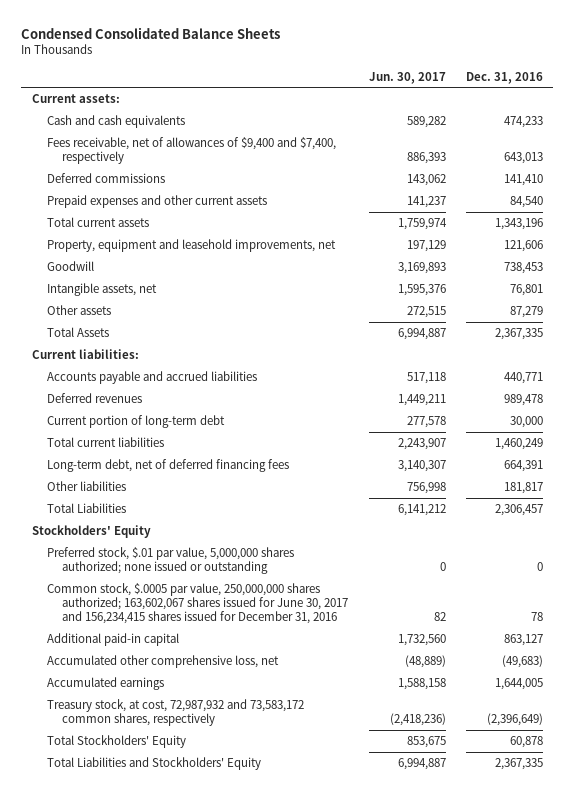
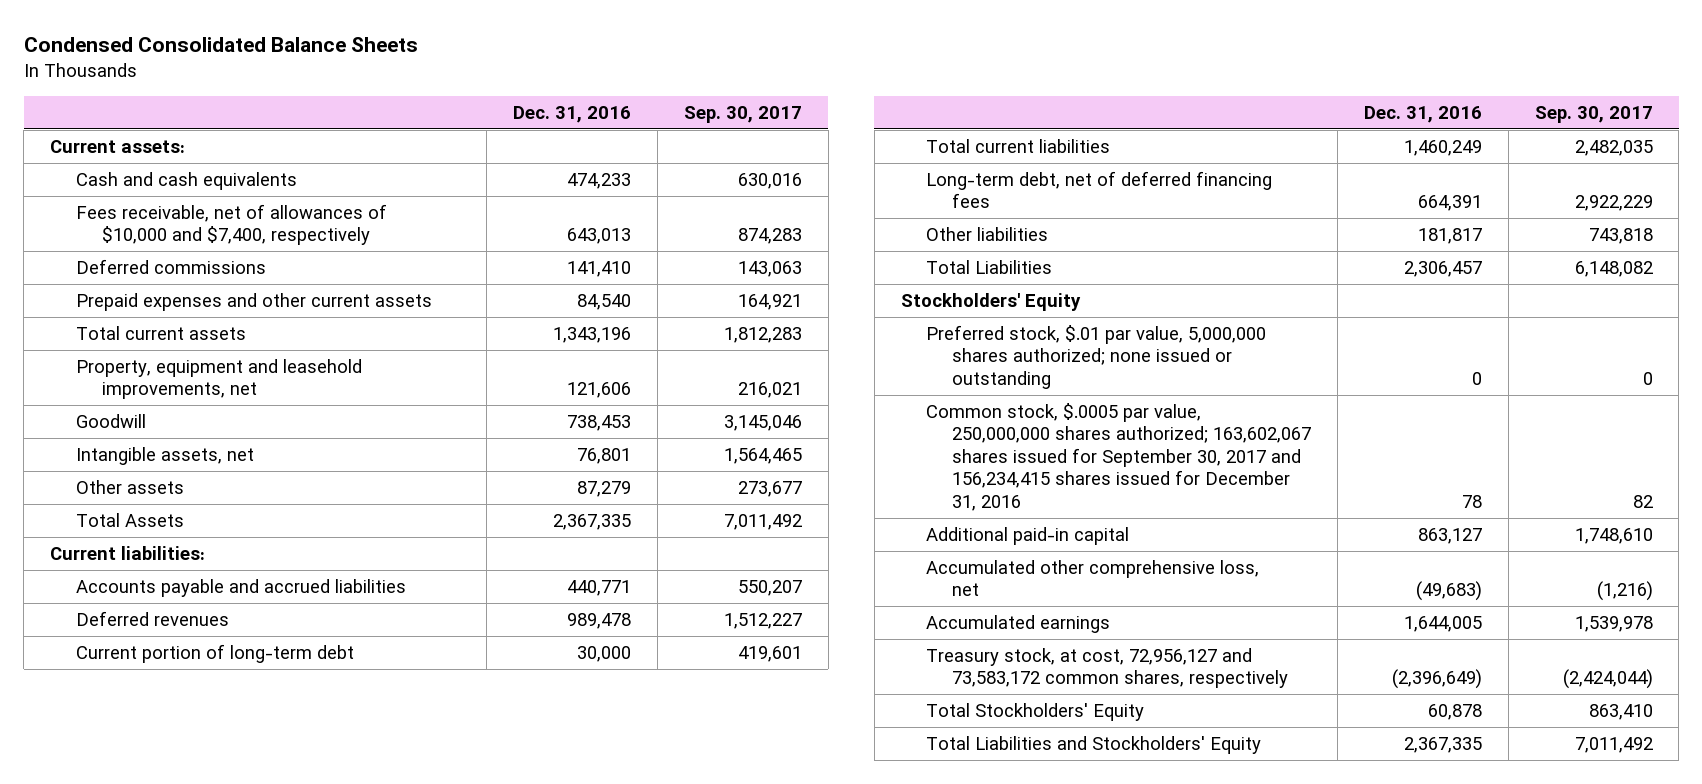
[368,71,446,84] Jun. 30, 2017 -> none
none -> [683,105,802,123] Sep. 30, 2017
[46,136,336,165] Fees receivable, net of allowances of $9,400 and $7,400, respectively -> [75,204,387,246] Fees receivable, net of allowances of $10,000 and $7,400, respectively
[46,582,348,625] Common stock, $.0005 par value, 250,000,000 shares authorized; 163,602,067 shares issued for June 30, 2017 and 156,234,415 shares issued for December 31, 2016 -> [926,403,1312,511] Common stock, $.0005 par value, 250,000,000 shares authorized; 163,602,067 shares issued for September 30, 2017 and 156,234,415 shares issued for December 31, 2016
[46,698,304,727] Treasury stock, at cost, 72,987,932 and 73,583,172 common shares, respectively -> [926,648,1289,689] Treasury stock, at cost, 72,956,127 and 73,583,172 common shares, respectively

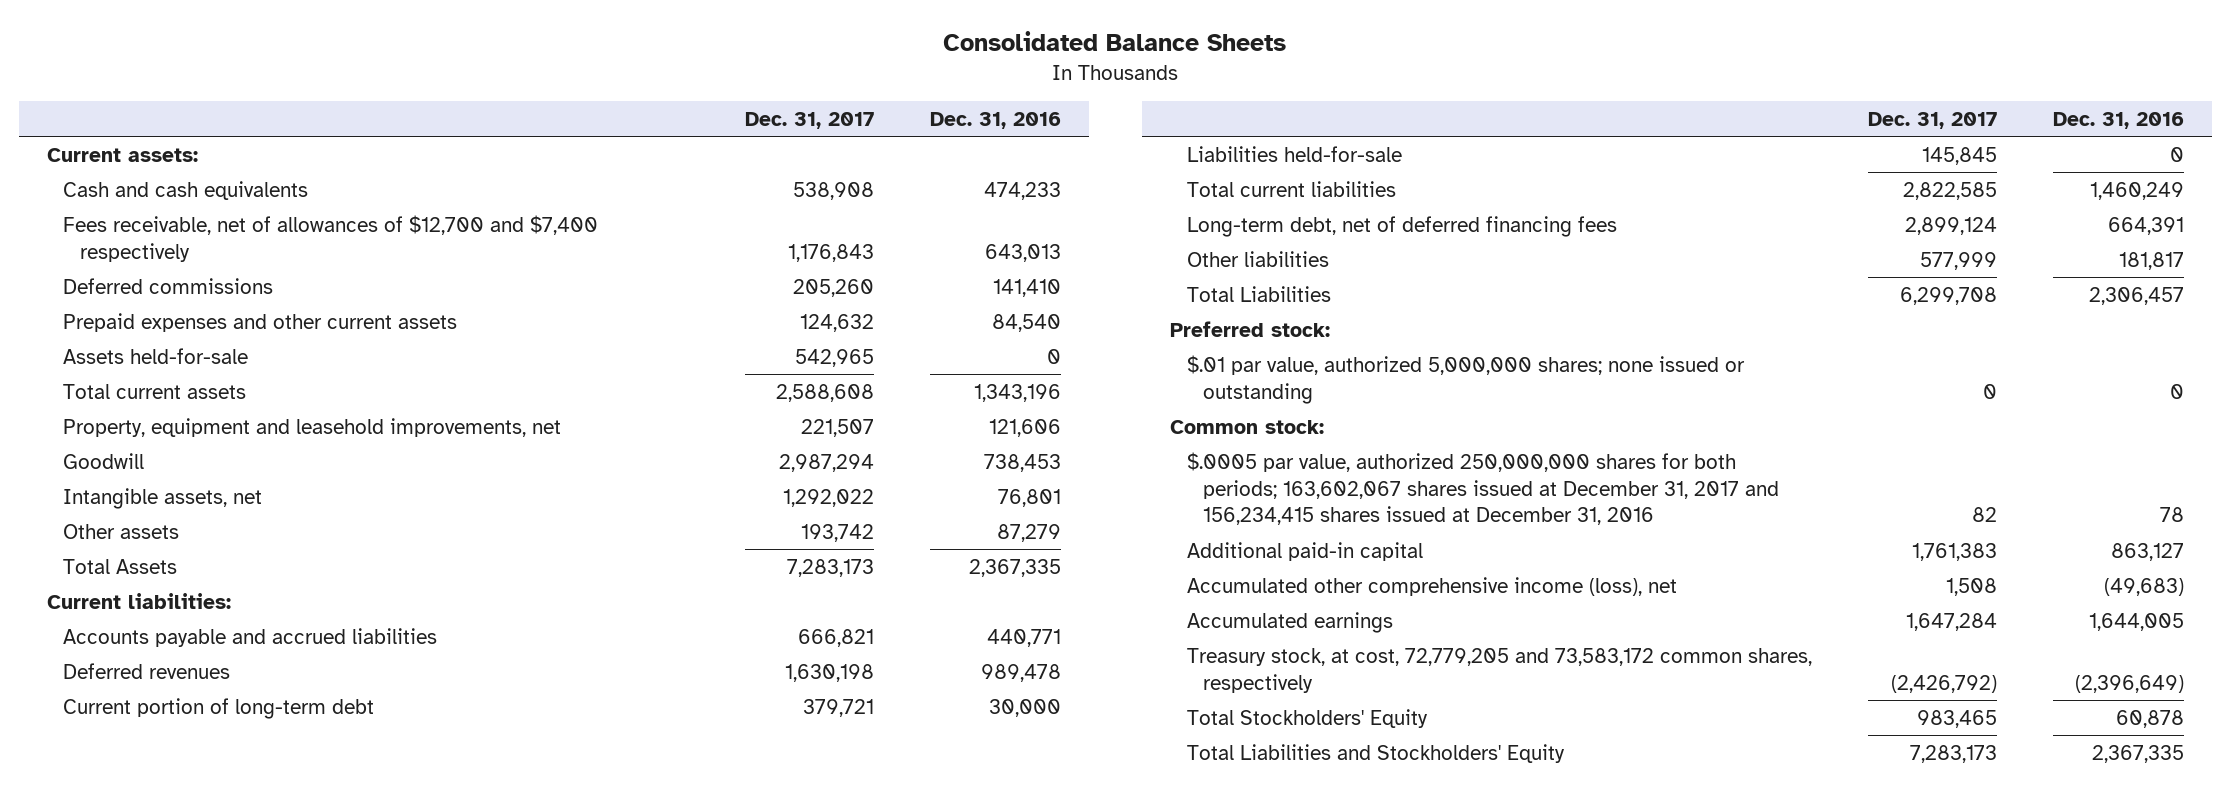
[23,37,418,53] Condensed Consolidated Balance Sheets -> [943,31,1287,52] Consolidated Balance Sheets
[683,105,802,123] Sep. 30, 2017 -> none
none -> [744,112,874,130] Dec. 31, 2017
[75,204,387,246] Fees receivable, net of allowances of $10,000 and $7,400, respectively -> [63,214,599,262] Fees receivable, net of allowances of $12,700 and $7,400 respectively
none -> [63,347,249,364] Assets held-for-sale
none -> [1186,145,1402,162] Liabilities held-for-sale
[900,293,1081,312] Stockholders' Equity -> none
none -> [1170,320,1331,337] Preferred stock:
[926,325,1267,389] Preferred stock, $.01 par value, 5,000,000 shares authorized; none issued or outstanding -> [1186,354,1745,404] $.01 par value, authorized 5,000,000 shares; none issued or outstanding
none -> [1170,419,1325,434] Common stock:
[926,403,1312,511] Common stock, $.0005 par value, 250,000,000 shares authorized; 163,602,067 shares issued for September 30, 2017 and 156,234,415 shares issued for December 31, 2016 -> [1186,451,1780,526] $.0005 par value, authorized 250,000,000 shares for both periods; 163,602,067 shares issued at December 31, 2017 and 156,234,415 shares issued at December 31, 2016
[926,560,1260,597] Accumulated other comprehensive loss, net -> [1186,576,1677,596] Accumulated other comprehensive income (loss), net
[926,648,1289,689] Treasury stock, at cost, 72,956,127 and 73,583,172 common shares, respectively -> [1186,647,1812,693] Treasury stock, at cost, 72,779,205 and 73,583,172 common shares, respectively

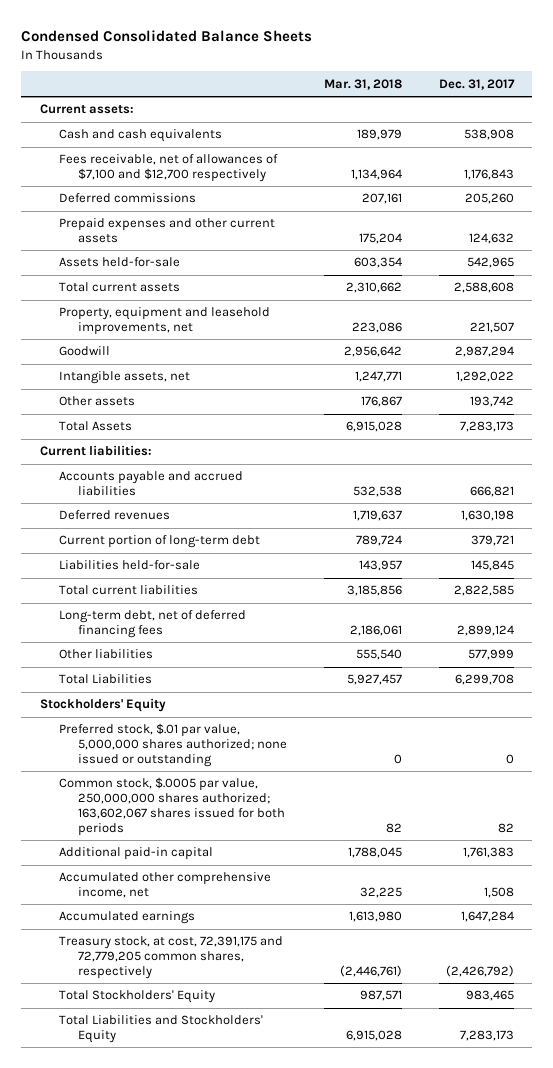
[943,31,1287,52] Consolidated Balance Sheets -> [21,30,313,43] Condensed Consolidated Balance Sheets
[929,112,1061,130] Dec. 31, 2016 -> none
none -> [324,78,403,90] Mar. 31, 2018
[63,214,599,262] Fees receivable, net of allowances of $12,700 and $7,400 respectively -> [58,154,278,183] Fees receivable, net of allowances of $7,100 and $12,700 respectively
[1170,320,1331,337] Preferred stock: -> none
[1170,419,1325,434] Common stock: -> none
none -> [39,698,166,713] Stockholders' Equity
[1186,354,1745,404] $.01 par value, authorized 5,000,000 shares; none issued or outstanding -> [58,723,288,768] Preferred stock, $.01 par value, 5,000,000 shares authorized; none issued or outstanding
[1186,451,1780,526] $.0005 par value, authorized 250,000,000 shares for both periods; 163,602,067 shares issued at December 31, 2017 and 156,234,415 shares issued at December 31, 2016 -> [58,777,286,837] Common stock, $.0005 par value, 250,000,000 shares authorized; 163,602,067 shares issued for both periods
[1186,576,1677,596] Accumulated other comprehensive income (loss), net -> [58,872,271,899] Accumulated other comprehensive income, net
[1186,647,1812,693] Treasury stock, at cost, 72,779,205 and 73,583,172 common shares, respectively -> [58,936,283,980] Treasury stock, at cost, 72,391,175 and 72,779,205 common shares, respectively

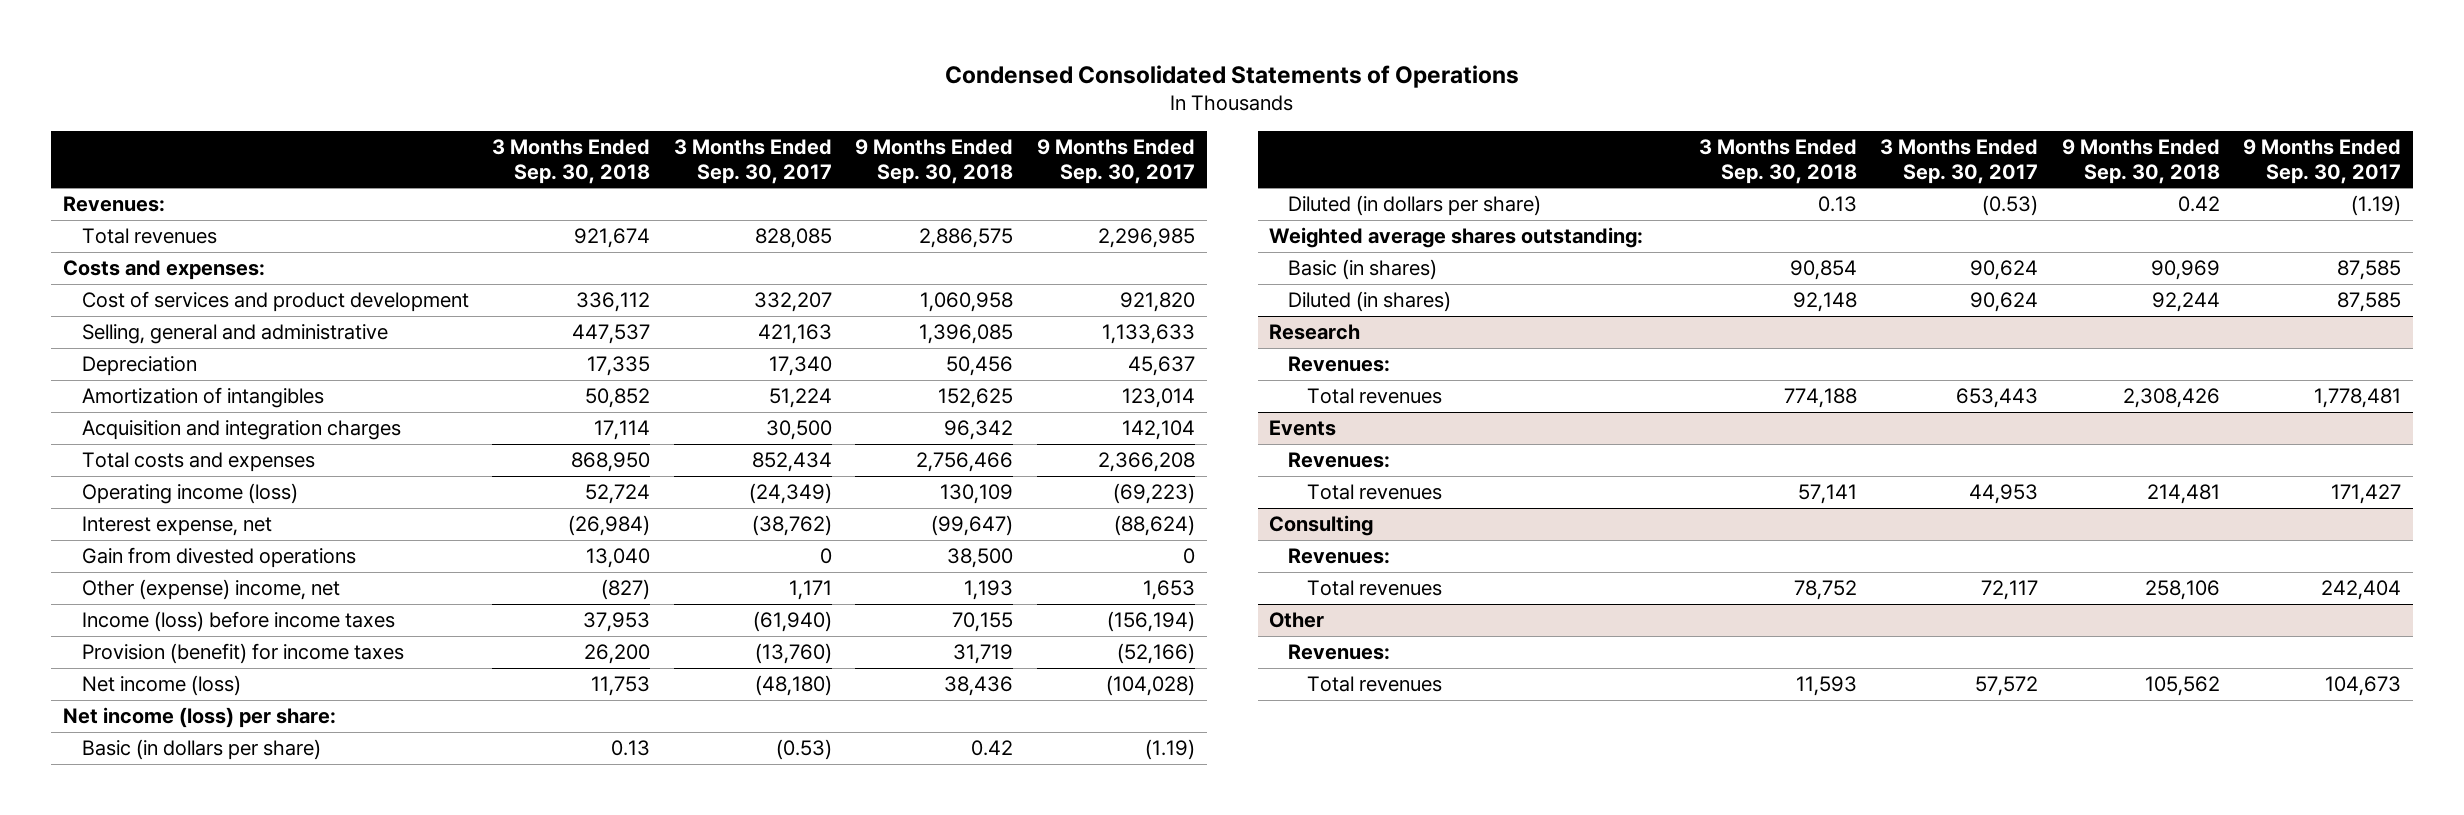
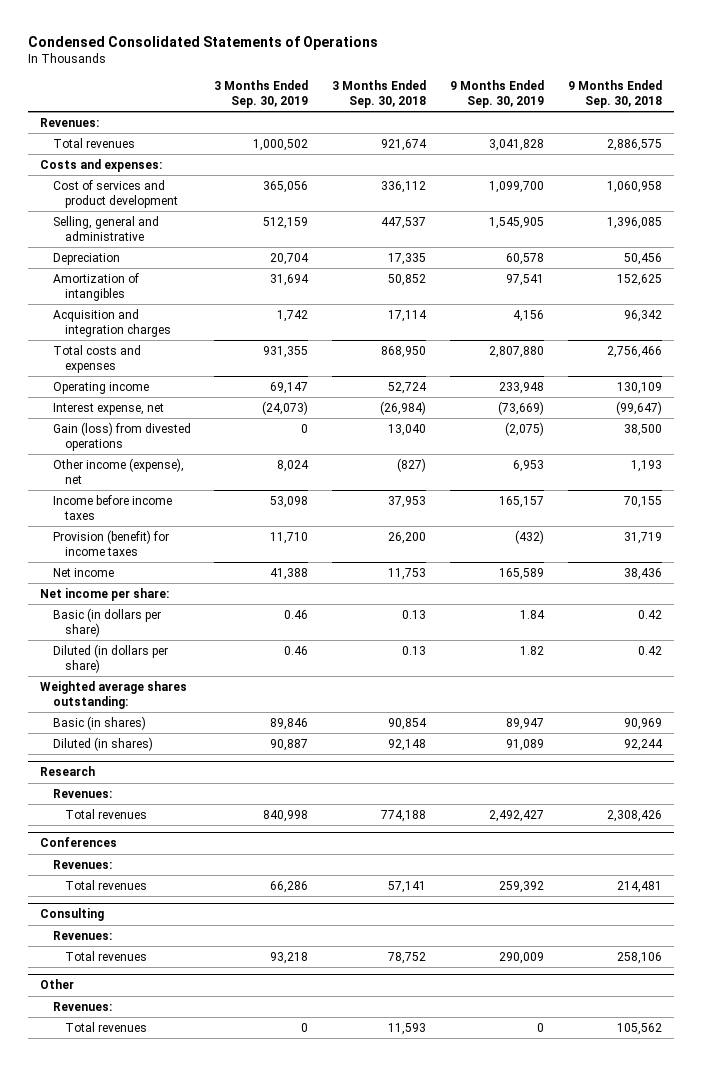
[673,138,832,184] 3 Months Ended Sep. 30, 2017 -> none
[1036,138,1195,184] 9 Months Ended Sep. 30, 2017 -> none
none -> [214,79,309,109] 3 Months Ended Sep. 30, 2019
none -> [450,79,545,109] 9 Months Ended Sep. 30, 2019
[81,483,298,505] Operating income (loss) -> [52,381,149,394] Operating income
[81,547,356,569] Gain from divested operations -> [52,421,191,452] Gain (loss) from divested operations
[81,579,340,601] Other (expense) income, net -> [52,457,184,485] Other income (expense), net
[81,611,395,633] Income (loss) before income taxes -> [52,494,172,521] Income before income taxes
[81,675,241,697] Net income (loss) -> [52,567,114,577] Net income
[62,707,336,729] Net income (loss) per share: -> [39,587,169,601] Net income per share:
[1269,420,1337,437] Events -> [39,837,117,848] Conferences

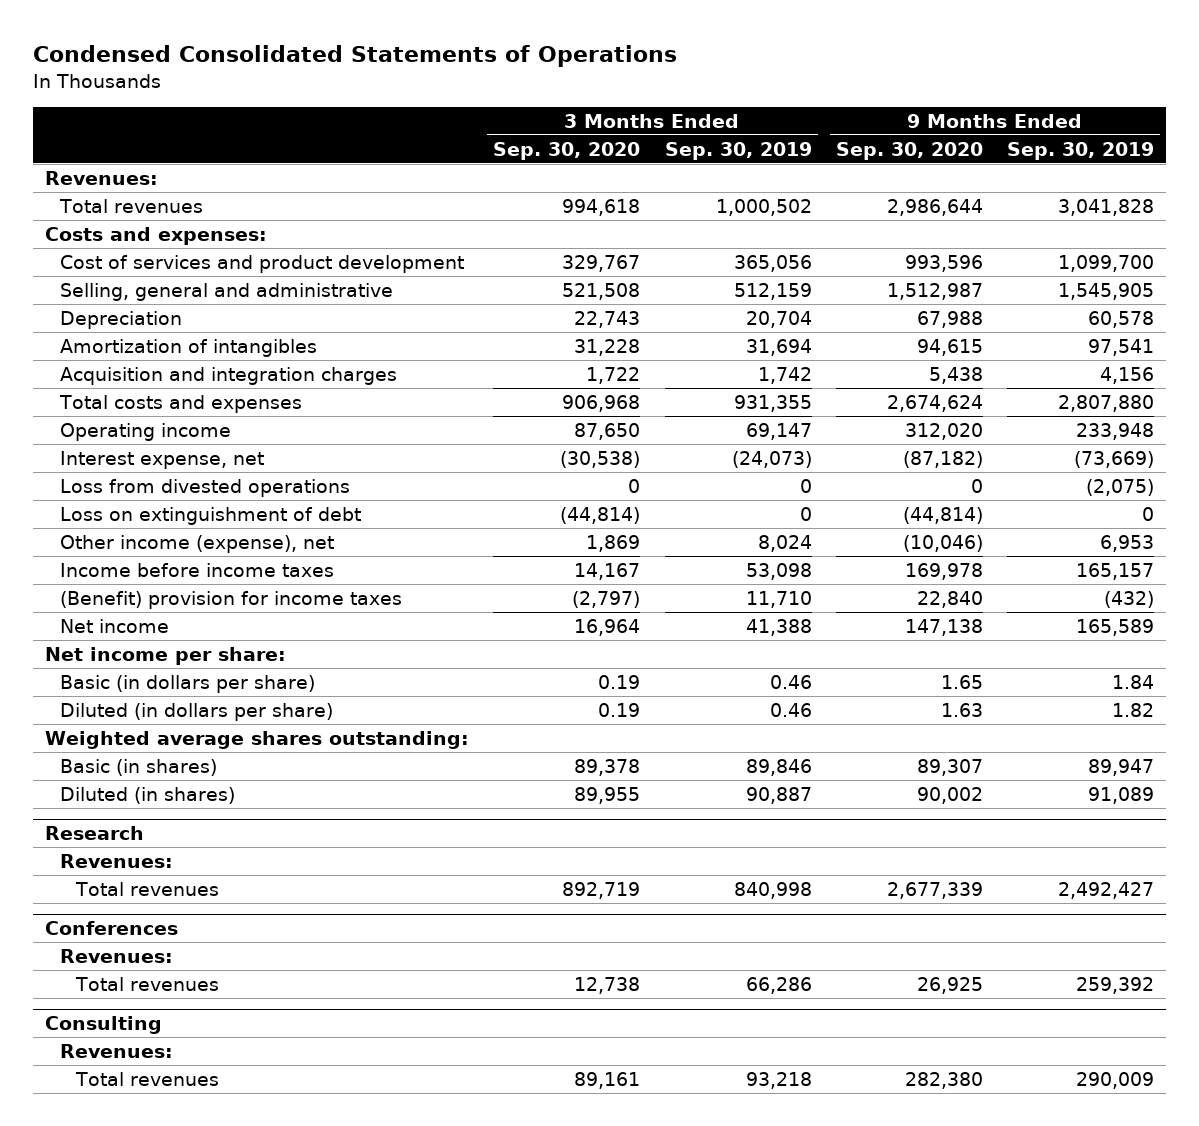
[332,79,427,109] 3 Months Ended Sep. 30, 2018 -> none
[567,79,662,109] 9 Months Ended Sep. 30, 2018 -> none
none -> [493,141,641,160] Sep. 30, 2020
none -> [835,141,983,160] Sep. 30, 2020
[52,421,191,452] Gain (loss) from divested operations -> [60,478,351,497] Loss from divested operations
none -> [60,506,362,525] Loss on extinguishment of debt
[52,529,169,557] Provision (benefit) for income taxes -> [60,590,403,609] (Benefit) provision for income taxes
[39,979,74,990] Other -> none
[52,1001,112,1011] Revenues: -> none
[65,1021,148,1032] Total revenues -> none

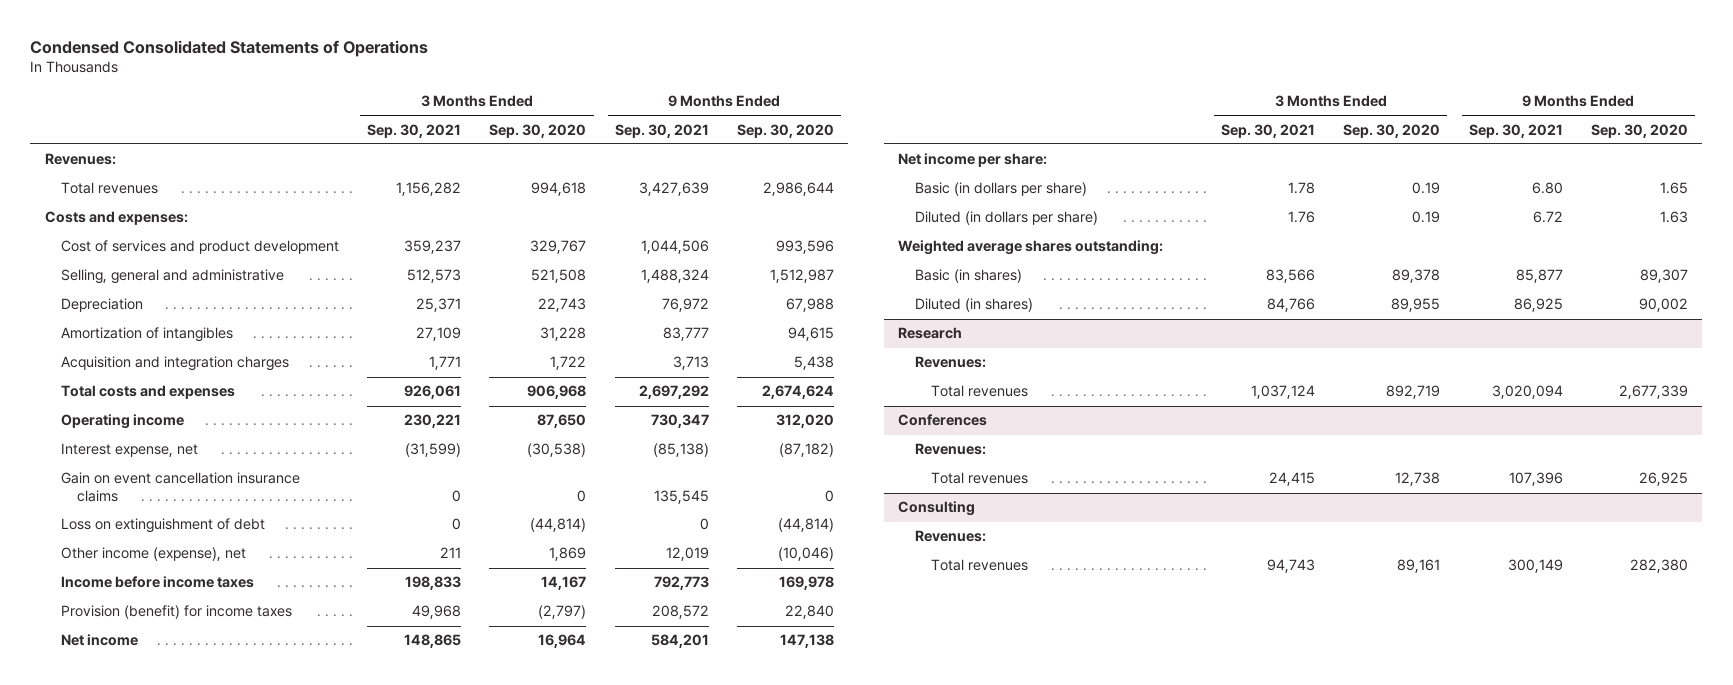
[664,141,812,160] Sep. 30, 2019 -> none
[1007,141,1155,160] Sep. 30, 2019 -> none
none -> [367,123,462,138] Sep. 30, 2021
none -> [614,123,709,138] Sep. 30, 2021
[60,478,351,497] Loss from divested operations -> none
none -> [60,472,300,502] Gain on event cancellation insurance claims
[60,590,403,609] (Benefit) provision for income taxes -> [60,605,292,620] Provision (benefit) for income taxes

